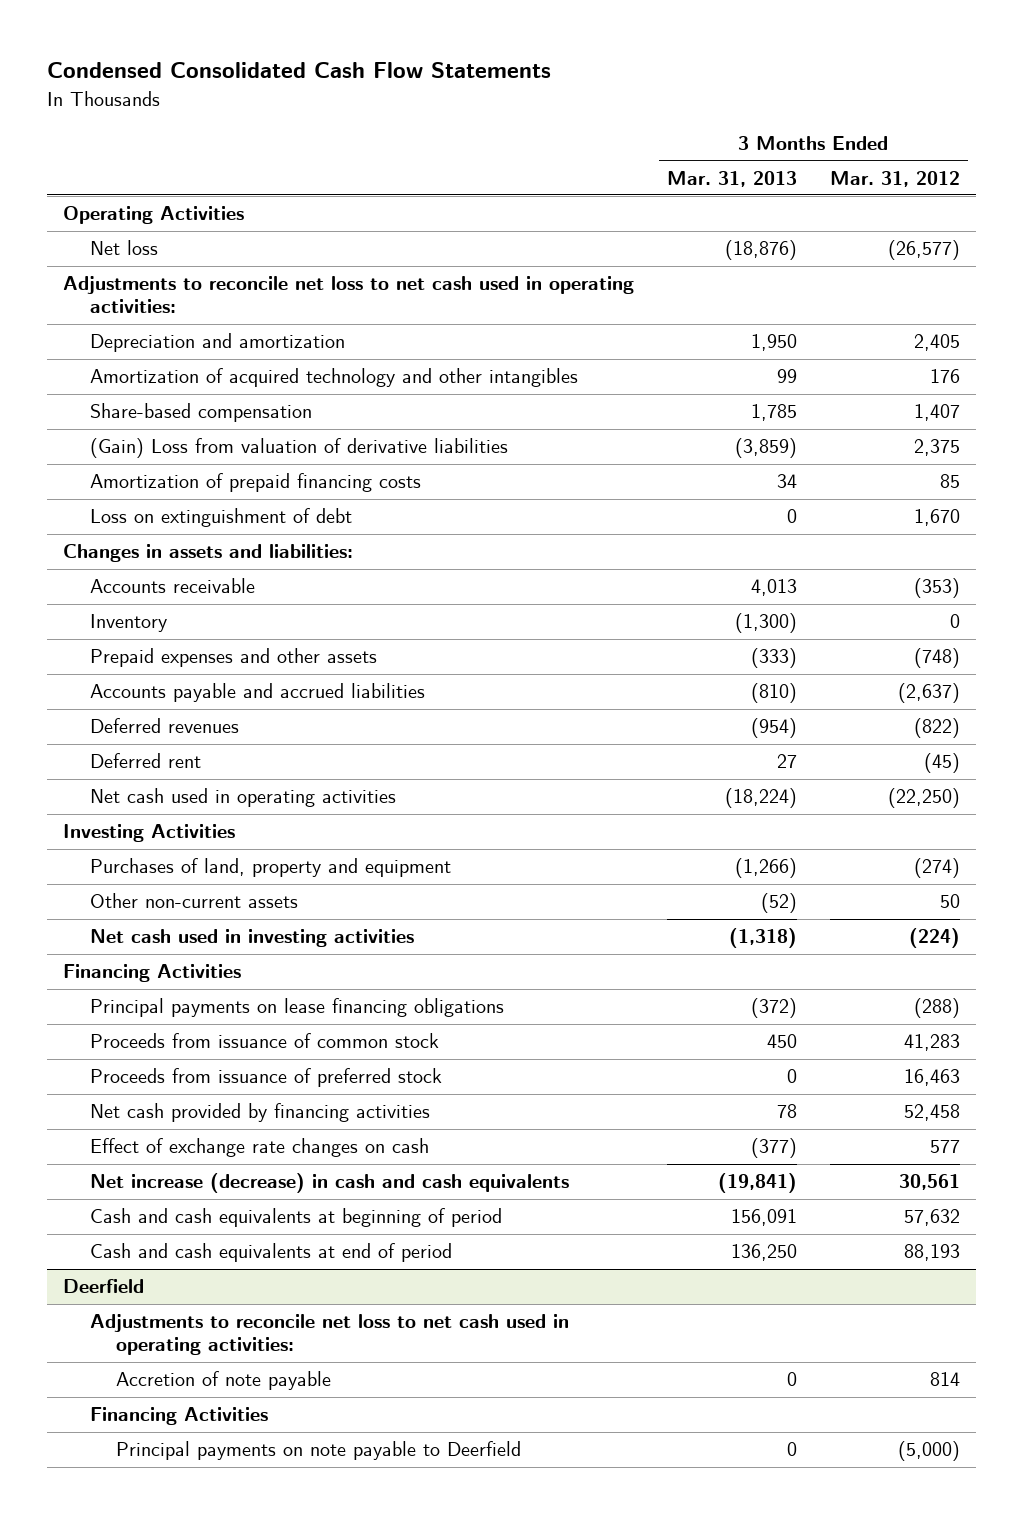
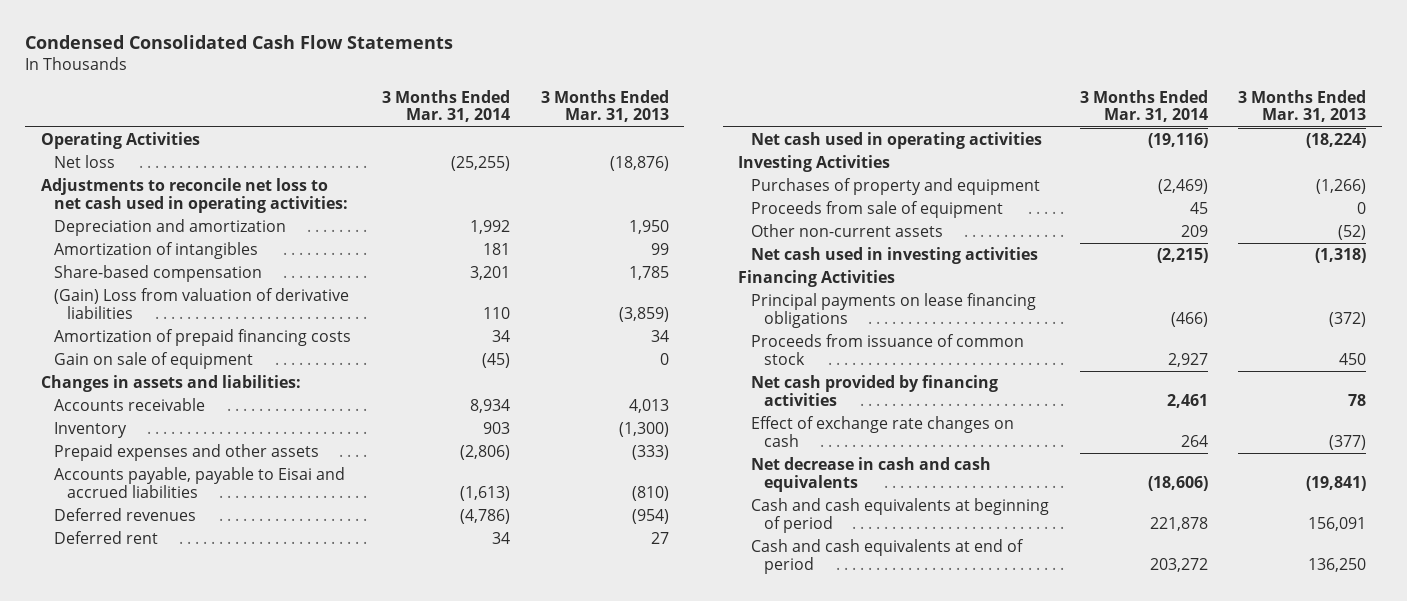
[829,170,960,187] Mar. 31, 2012 -> none
none -> [382,89,511,123] 3 Months Ended Mar. 31, 2014
[89,368,578,388] Amortization of acquired technology and other intangibles -> [53,242,258,260] Amortization of intangibles
[89,508,352,528] Loss on extinguishment of debt -> none
none -> [53,352,253,370] Gain on sale of equipment
[89,683,425,703] Accounts payable and accrued liabilities -> [53,467,345,498] Accounts payable, payable to Eisai and accrued liabilities
[89,858,451,878] Purchases of land, property and equipment -> [751,178,1041,196] Purchases of property and equipment
none -> [751,201,1004,219] Proceeds from sale of equipment
[89,1068,442,1088] Proceeds from issuance of preferred stock -> none
[89,1173,569,1194] Net increase (decrease) in cash and cash equivalents -> [751,457,992,492] Net decrease in cash and cash equivalents
[63,1279,145,1294] Deerfield -> none
[89,1314,569,1356] Adjustments to reconcile net loss to net cash used in operating activities: -> none
[116,1371,332,1391] Accretion of note payable -> none
[89,1407,268,1426] Financing Activities -> none
[116,1441,522,1461] Principal payments on note payable to Deerfield -> none

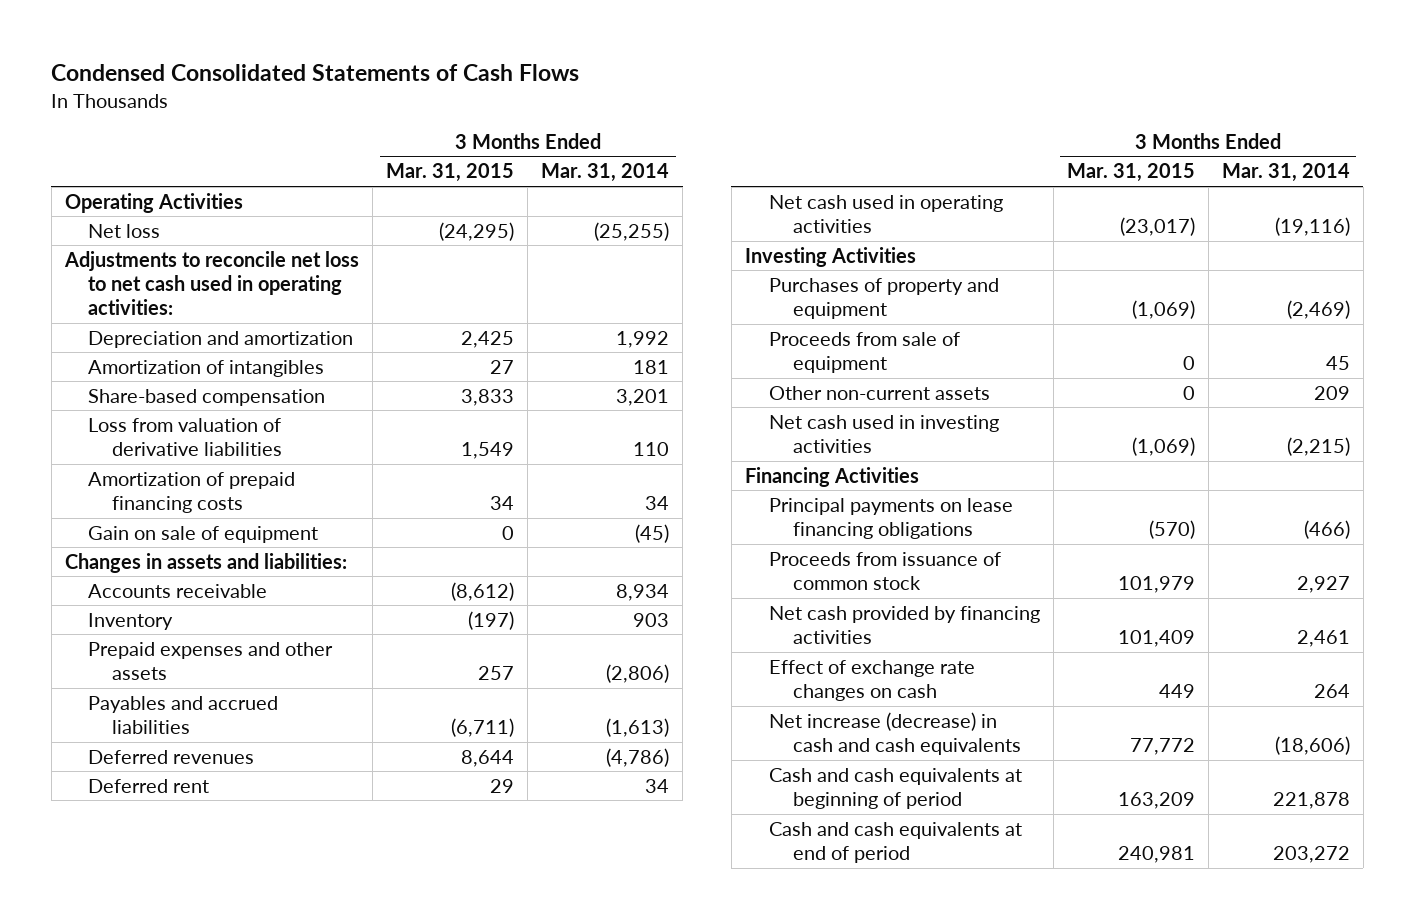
[25,35,454,50] Condensed Consolidated Cash Flow Statements -> [51,64,580,82] Condensed Consolidated Statements of Cash Flows
[540,89,669,123] 3 Months Ended Mar. 31, 2013 -> none
none -> [386,163,515,183] Mar. 31, 2015
[53,288,349,319] (Gain) Loss from valuation of derivative liabilities -> [88,417,283,457] Loss from valuation of derivative liabilities
[53,467,345,498] Accounts payable, payable to Eisai and accrued liabilities -> [88,695,279,735] Payables and accrued liabilities
[751,457,992,492] Net decrease in cash and cash equivalents -> [768,711,1021,756] Net increase (decrease) in cash and cash equivalents

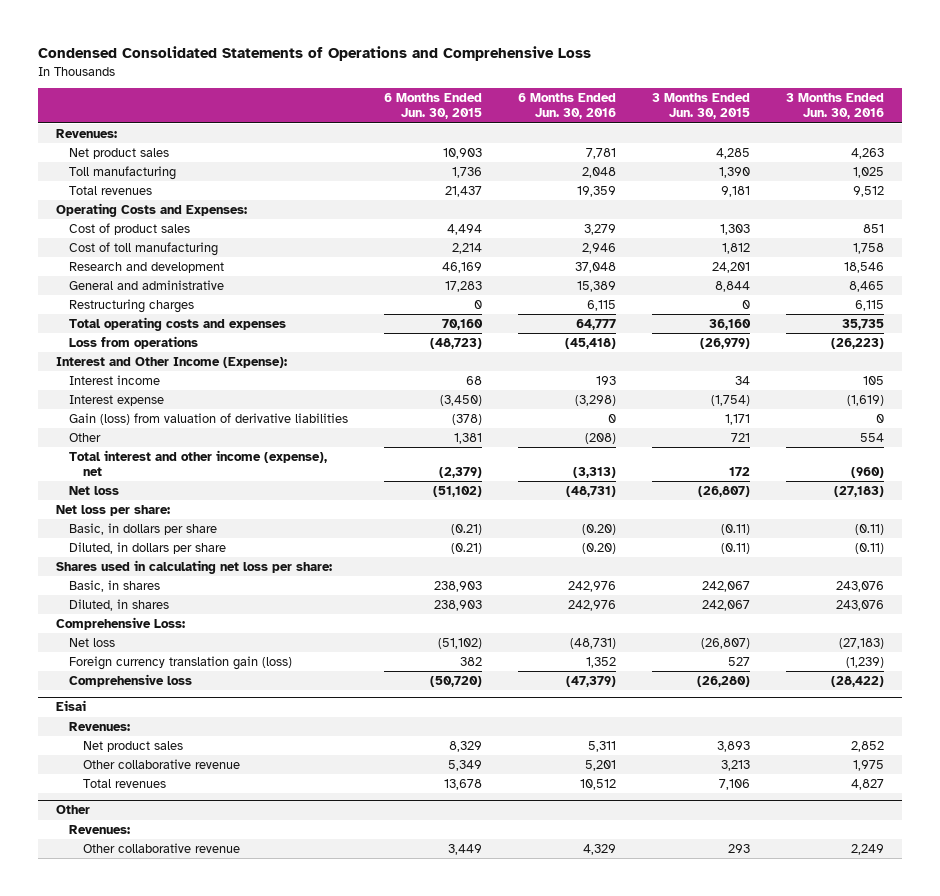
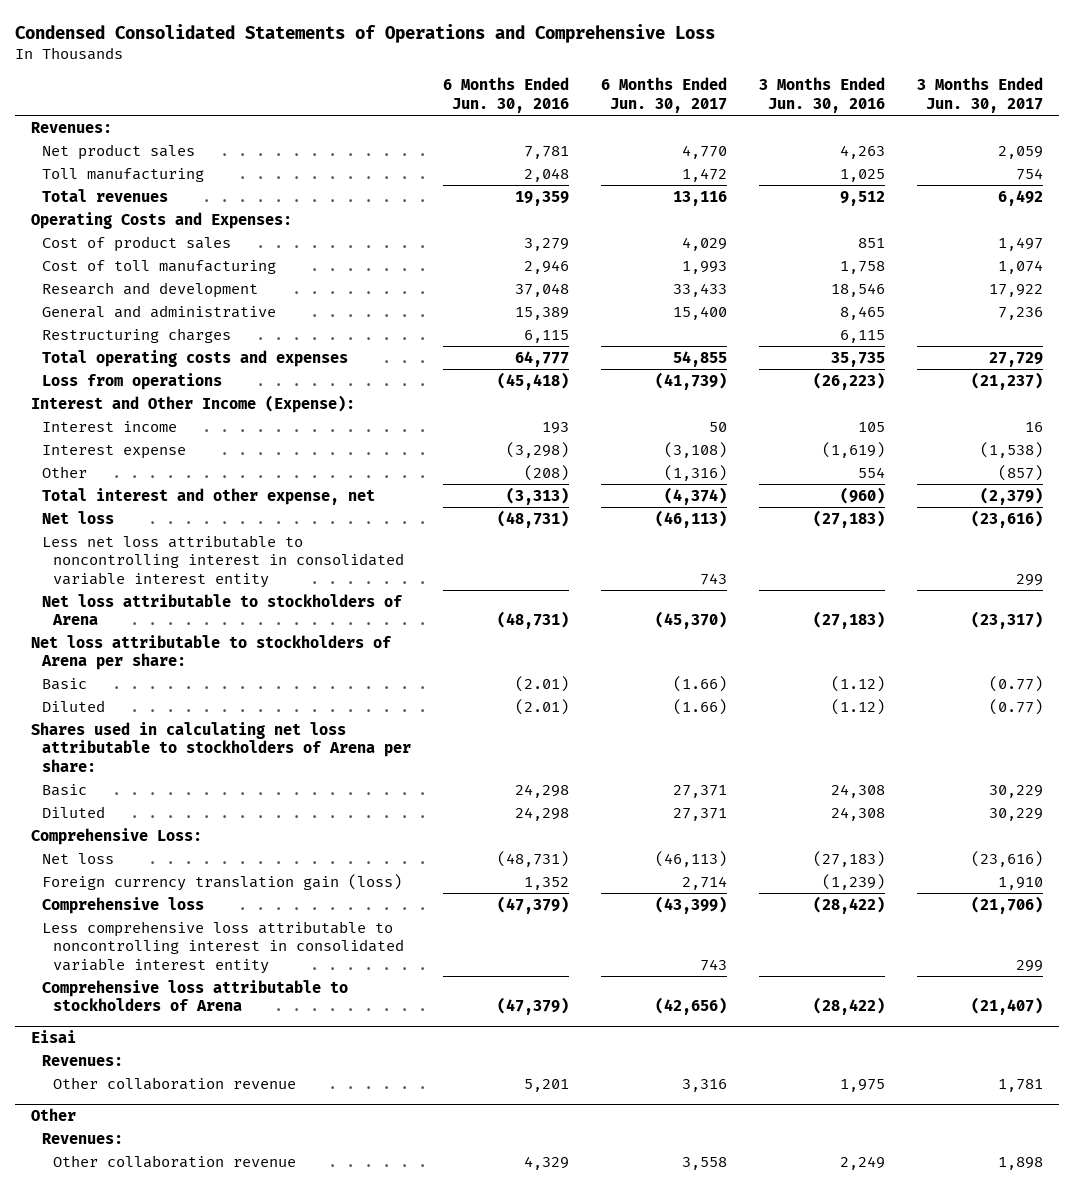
[384,93,483,120] 6 Months Ended Jun. 30, 2015 -> none
[652,93,751,120] 3 Months Ended Jun. 30, 2015 -> none
none -> [600,77,727,113] 6 Months Ended Jun. 30, 2017
none -> [916,77,1043,113] 3 Months Ended Jun. 30, 2017
[69,413,349,426] Gain (loss) from valuation of derivative liabilities -> none
[69,450,328,476] Total interest and other income (expense), net -> [41,487,375,505] Total interest and other expense, net
none -> [41,534,404,588] Less net loss attributable to noncontrolling interest in consolidated variable interest entity
none -> [41,593,403,626] Net loss attributable to stockholders of Arena
[56,505,171,517] Net loss per share: -> [31,634,393,671] Net loss attributable to stockholders of Arena per share:
[69,523,218,536] Basic, in dollars per share -> [41,677,87,690] Basic
[582,524,617,536] (0.20) -> [514,675,569,692] (2.01)
[855,524,885,536] (0.11) -> [830,675,885,692] (1.12)
[69,542,227,555] Diluted, in dollars per share -> [41,699,105,712] Diluted
[582,543,617,555] (0.20) -> [514,698,569,715] (2.01)
[855,543,885,555] (0.11) -> [830,698,885,715] (1.12)
[56,560,333,575] Shares used in calculating net loss per share: -> [31,721,411,772] Shares used in calculating net loss attributable to stockholders of Arena per share:
[69,580,161,593] Basic, in shares -> [41,783,87,796] Basic
[568,581,617,593] 242,976 -> [514,783,569,798] 24,298
[836,581,885,593] 243,076 -> [830,783,885,798] 24,308
[69,599,170,612] Diluted, in shares -> [41,805,105,818] Diluted
[568,600,617,612] 242,976 -> [514,806,569,821] 24,298
[836,600,885,612] 243,076 -> [830,806,885,821] 24,308
none -> [41,920,404,974] Less comprehensive loss attributable to noncontrolling interest in consolidated variable interest entity
none -> [41,979,348,1012] Comprehensive loss attributable to stockholders of Arena
[82,741,183,753] Net product sales -> none
[82,779,166,789] Total revenues -> none
[82,759,240,770] Other collaborative revenue -> [52,1076,296,1090] Other collaboration revenue
[82,843,240,854] Other collaborative revenue -> [52,1154,296,1168] Other collaboration revenue

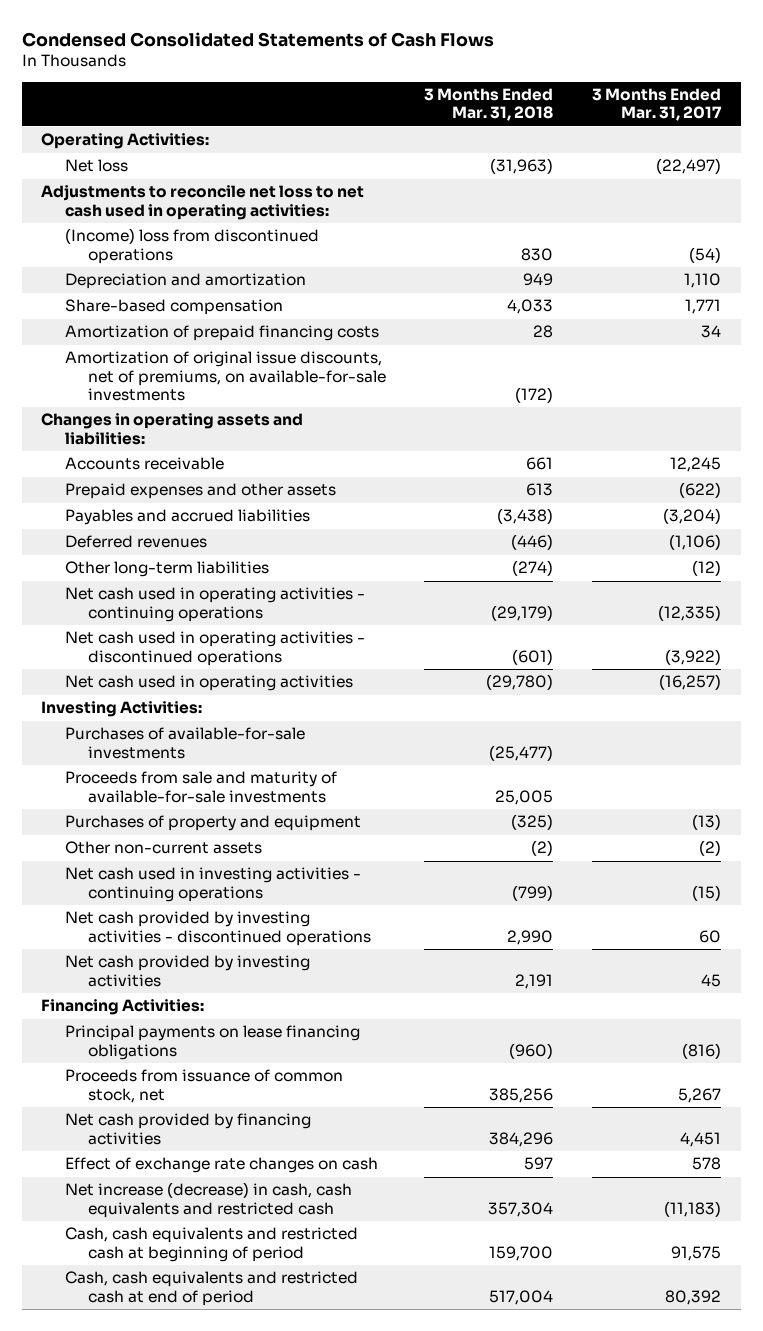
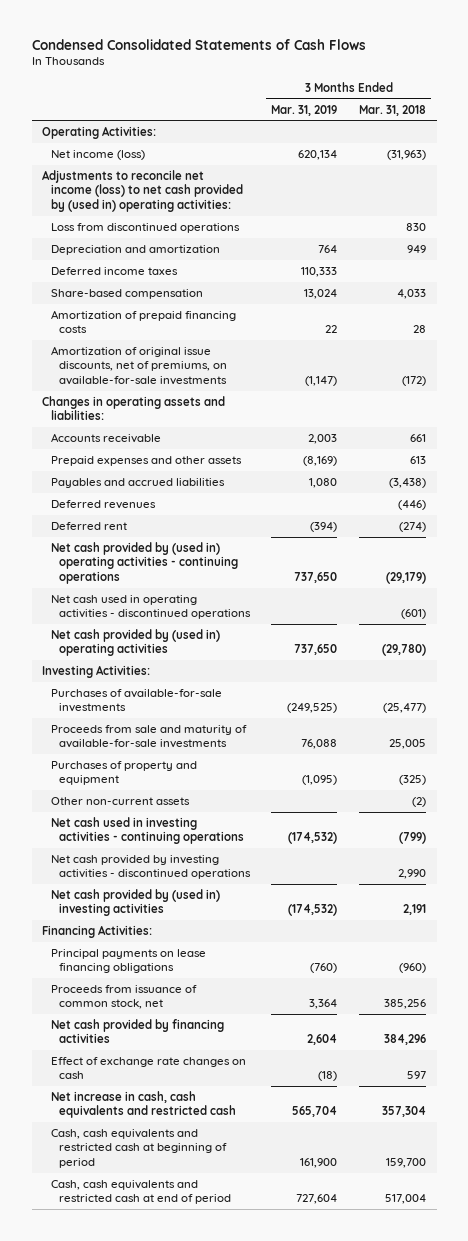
[592,88,723,122] 3 Months Ended Mar. 31, 2017 -> none
none -> [271,104,338,116] Mar. 31, 2019
[64,159,128,173] Net loss -> [50,149,145,160] Net income (loss)
[41,185,365,220] Adjustments to reconcile net loss to net cash used in operating activities: -> [42,169,243,212] Adjustments to reconcile net income (loss) to net cash provided by (used in) operating activities:
[64,228,319,264] (Income) loss from discontinued operations -> [50,222,240,233] Loss from discontinued operations
none -> [50,266,178,275] Deferred income taxes
[64,561,269,578] Other long-term liabilities -> [50,521,127,530] Deferred rent
[64,587,365,622] Net cash used in operating activities - continuing operations -> [50,541,238,584] Net cash provided by (used in) operating activities - continuing operations
[64,675,353,692] Net cash used in operating activities -> [50,628,220,657] Net cash provided by (used in) operating activities
[64,955,310,987] Net cash provided by investing activities -> [50,888,220,917] Net cash provided by (used in) investing activities
[64,1182,352,1218] Net increase (decrease) in cash, cash equivalents and restricted cash -> [50,1090,236,1119] Net increase in cash, cash equivalents and restricted cash

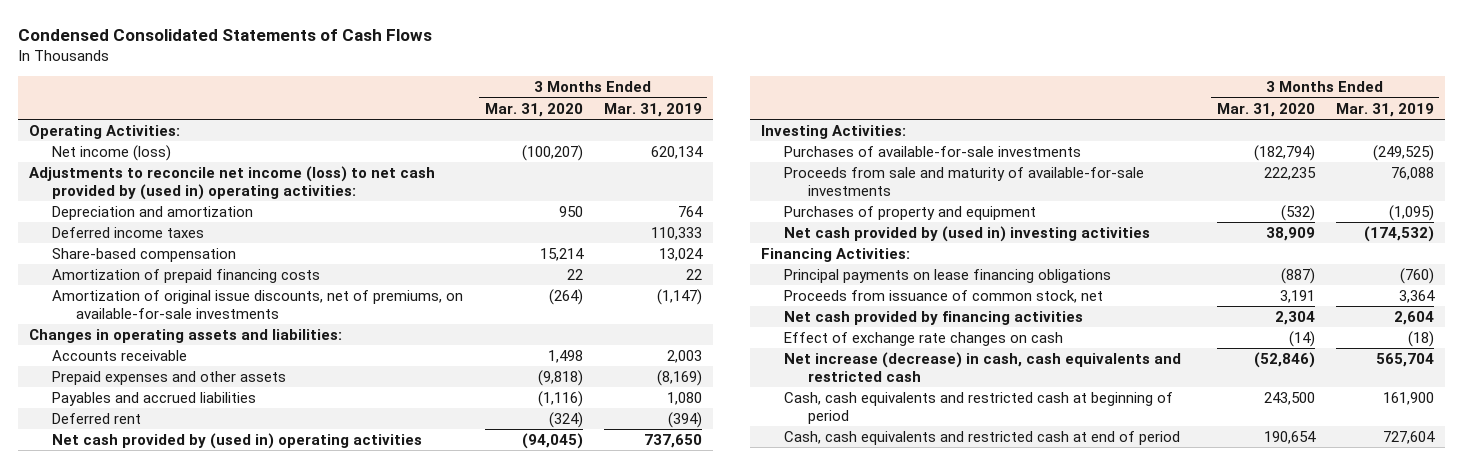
[358,104,426,116] Mar. 31, 2018 -> none
none -> [484,102,583,117] Mar. 31, 2020
[50,222,240,233] Loss from discontinued operations -> none
[50,499,156,509] Deferred revenues -> none
[50,541,238,584] Net cash provided by (used in) operating activities - continuing operations -> none
[50,594,251,620] Net cash used in operating activities - discontinued operations -> none
[50,796,190,805] Other non-current assets -> none
[50,816,244,845] Net cash used in investing activities - continuing operations -> none
[50,854,251,880] Net cash provided by investing activities - discontinued operations -> none
[50,1090,236,1119] Net increase in cash, cash equivalents and restricted cash -> [784,352,1182,382] Net increase (decrease) in cash, cash equivalents and restricted cash

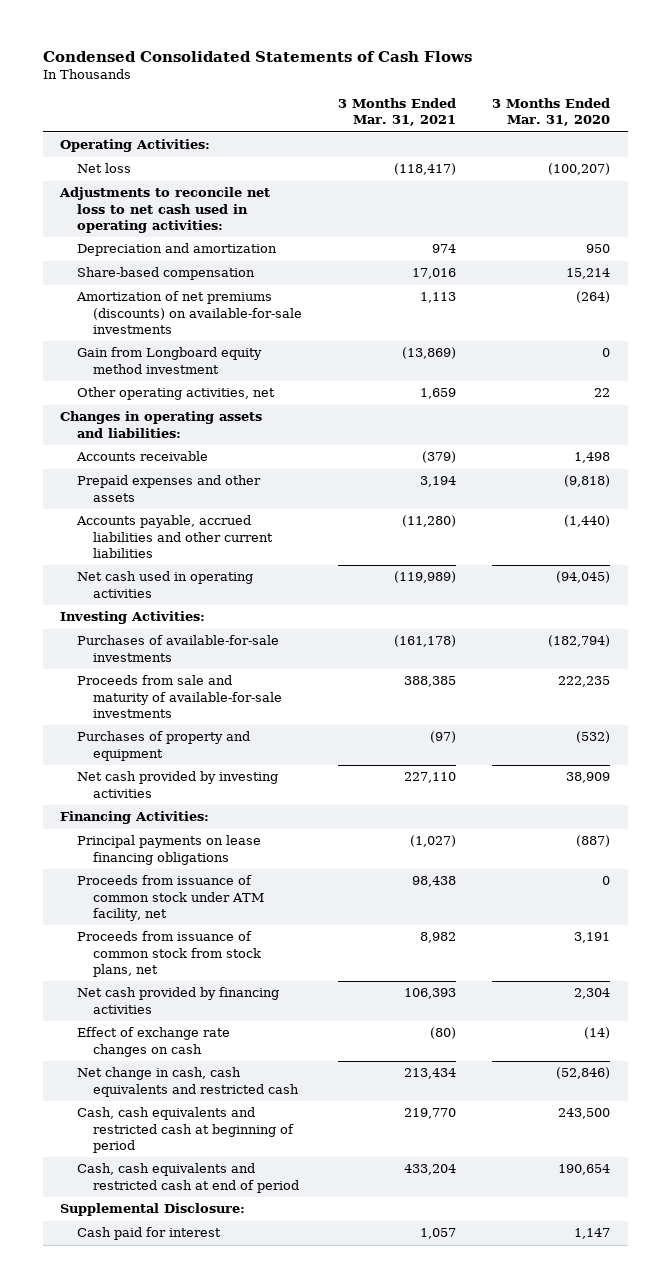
[604,102,703,117] Mar. 31, 2019 -> none
none -> [337,98,456,127] 3 Months Ended Mar. 31, 2021
[52,145,172,162] Net income (loss) -> [76,163,131,174] Net loss
[28,166,435,200] Adjustments to reconcile net income (loss) to net cash provided by (used in) operating activities: -> [59,187,271,233] Adjustments to reconcile net loss to net cash used in operating activities:
[52,227,205,239] Deferred income taxes -> none
[52,269,321,284] Amortization of prepaid financing costs -> none
[52,290,464,319] Amortization of original issue discounts, net of premiums, on available-for-sale investments -> [75,291,303,334] Amortization of net premiums (discounts) on available-for-sale investments
none -> [76,347,262,374] Gain from Longboard equity method investment
none -> [76,387,275,401] Other operating activities, net
[52,413,142,425] Deferred rent -> none
[52,392,257,407] Payables and accrued liabilities -> [75,515,274,558] Accounts payable, accrued liabilities and other current liabilities
[537,391,583,408] (1,116) -> [563,515,610,528] (1,440)
[52,433,423,450] Net cash provided by (used in) operating activities -> [76,571,253,598] Net cash used in operating activities
[784,226,1151,243] Net cash provided by (used in) investing activities -> [76,771,278,798] Net cash provided by investing activities
[784,290,1104,304] Proceeds from issuance of common stock, net -> [76,875,265,921] Proceeds from issuance of common stock under ATM facility, net
[1279,290,1315,304] 3,191 -> [601,876,610,886] 0
none -> [76,931,262,977] Proceeds from issuance of common stock from stock plans, net
[784,352,1182,382] Net increase (decrease) in cash, cash equivalents and restricted cash -> [76,1067,300,1097] Net change in cash, cash equivalents and restricted cash
none -> [60,1203,246,1217] Supplemental Disclosure:
none -> [76,1227,221,1241] Cash paid for interest

